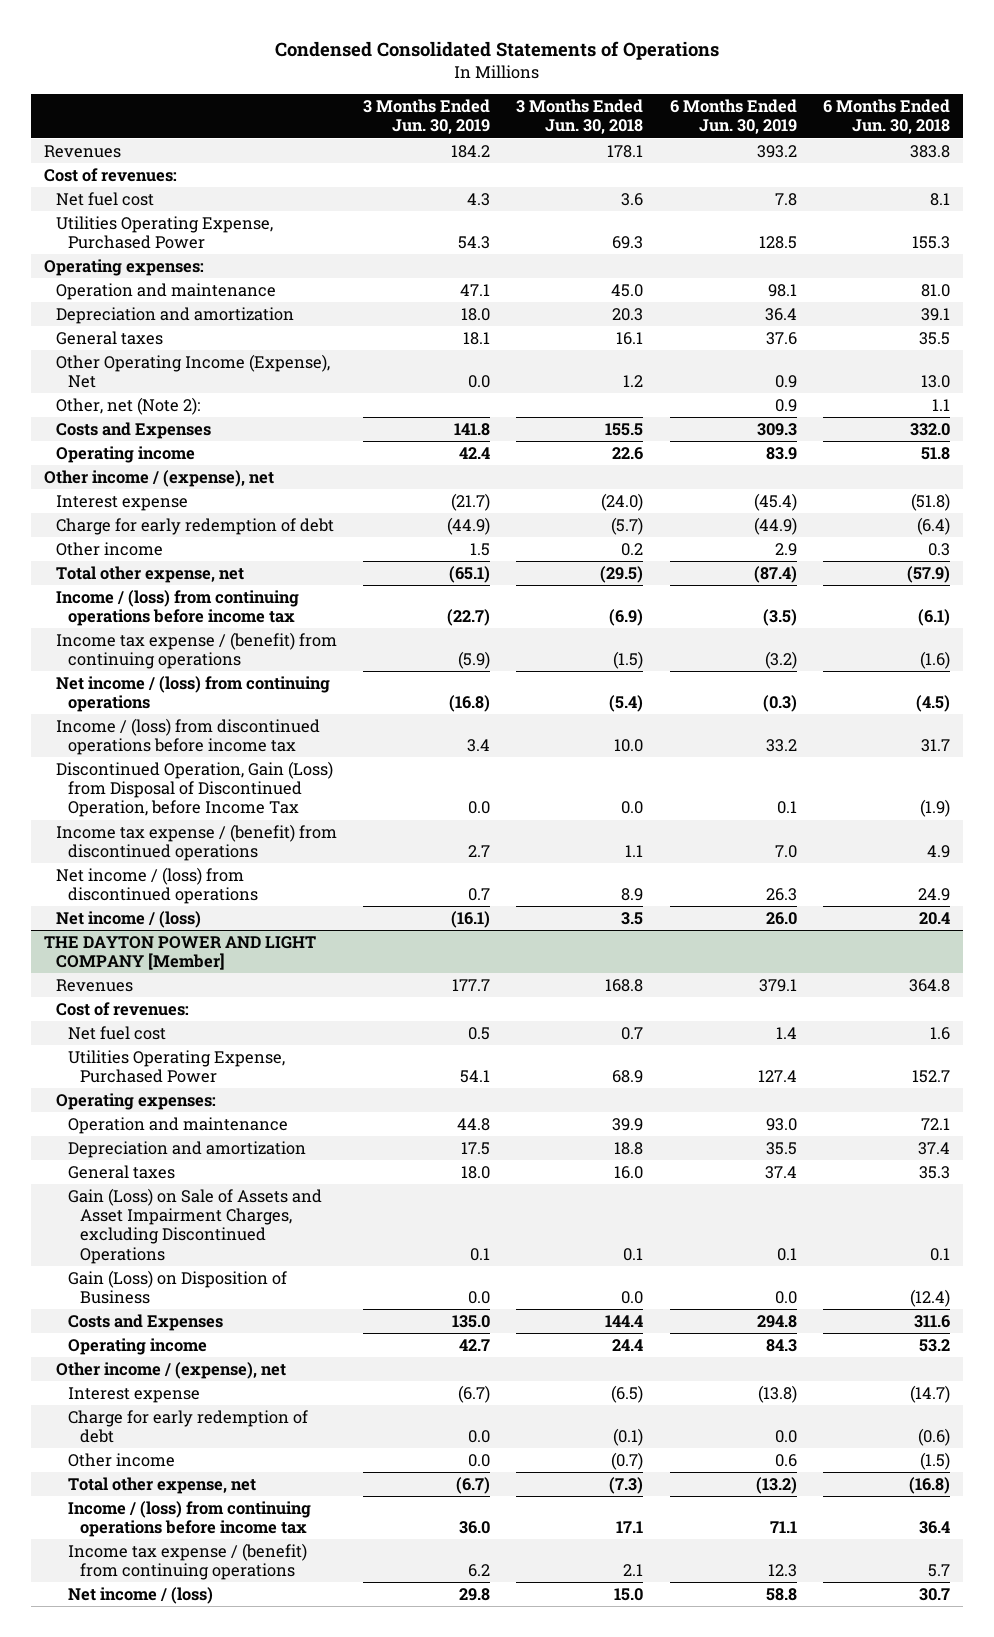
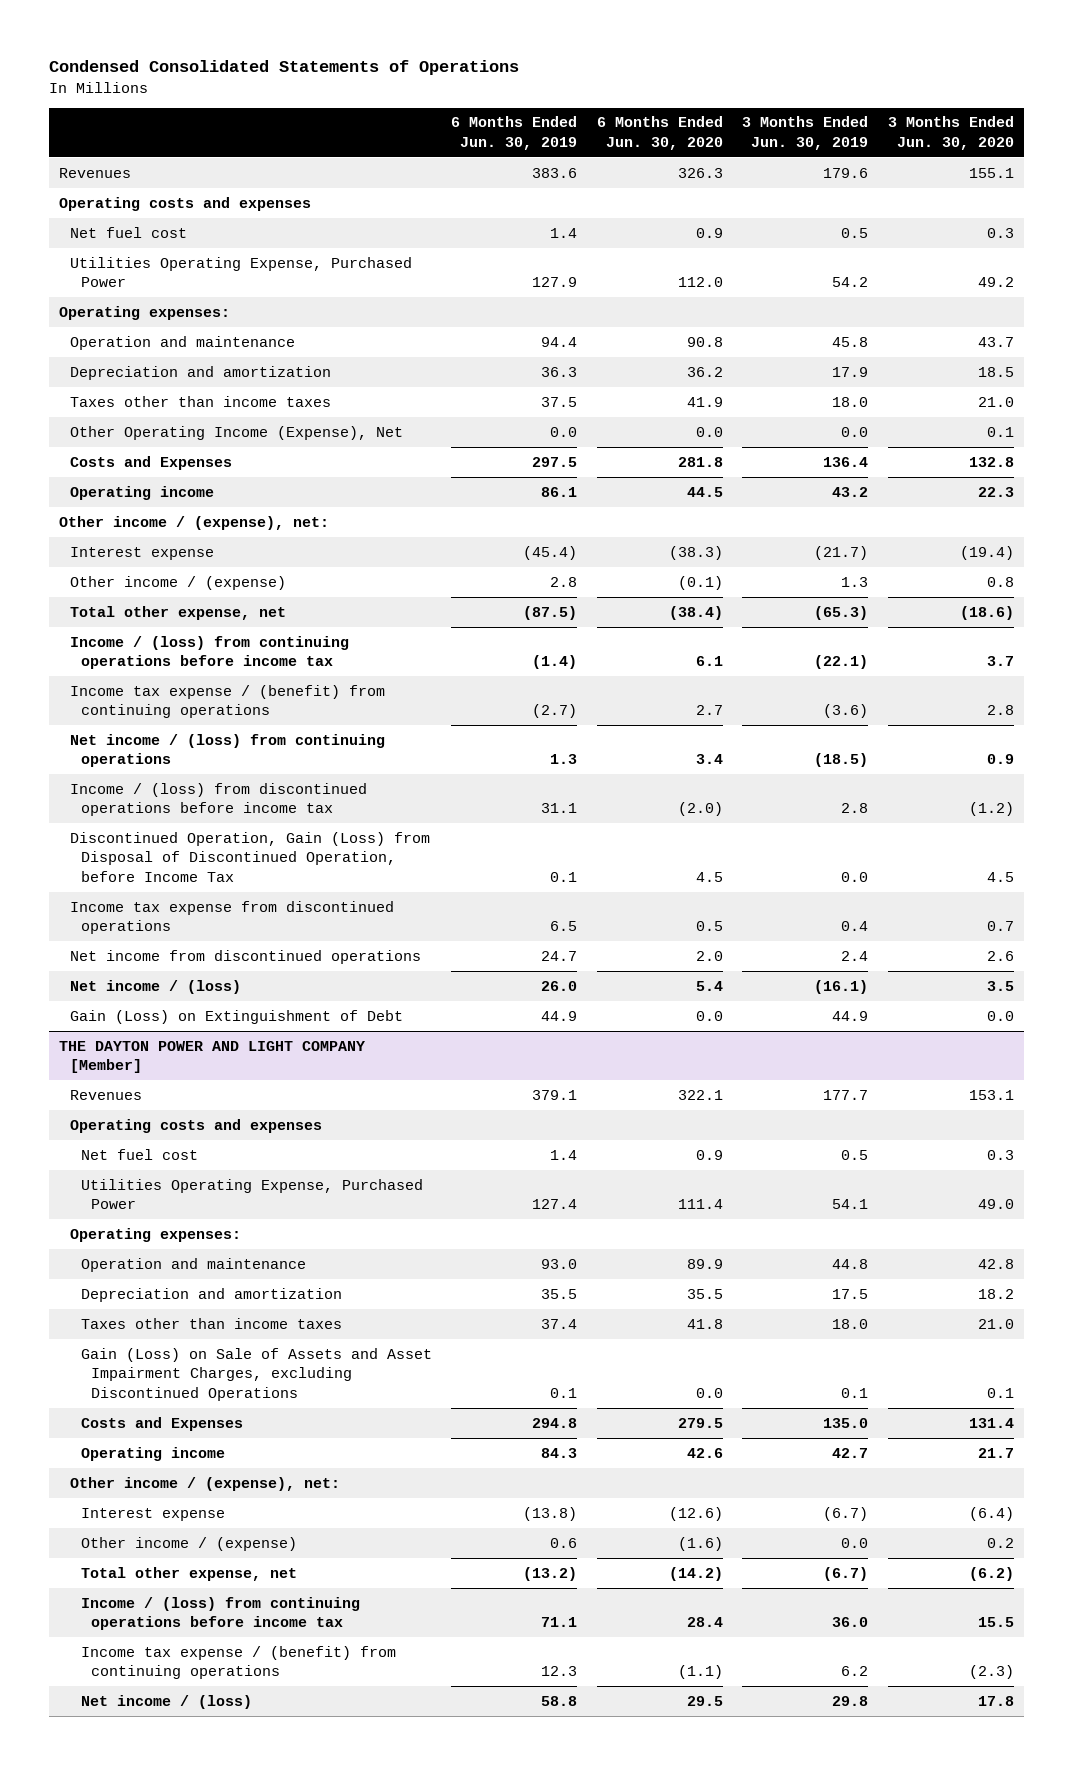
[516,99,644,135] 3 Months Ended Jun. 30, 2018 -> none
[822,99,950,135] 6 Months Ended Jun. 30, 2018 -> none
none -> [596,116,723,150] 6 Months Ended Jun. 30, 2020
none -> [888,116,1015,150] 3 Months Ended Jun. 30, 2020
[451,144,491,158] 184.2 -> [823,167,869,178] 179.6
[756,144,797,158] 393.2 -> [532,167,578,178] 383.6
[43,167,177,182] Cost of revenues: -> [58,196,311,211] Operating costs and expenses
[467,192,491,206] 4.3 -> [841,227,869,238] 0.5
[774,192,797,206] 7.8 -> [550,227,578,238] 1.4
[458,236,491,250] 54.3 -> [832,277,869,288] 54.2
[758,236,797,250] 128.5 -> [532,277,578,288] 127.9
[55,396,200,415] Other, net (Note 2): -> none
[460,283,491,296] 47.1 -> [832,336,869,347] 45.8
[767,283,797,297] 98.1 -> [541,336,578,347] 94.4
[461,307,491,321] 18.0 -> [832,366,869,377] 17.9
[764,307,797,321] 36.4 -> [541,366,578,377] 36.3
[55,330,163,345] General taxes -> [69,395,331,407] Taxes other than income taxes
[463,331,491,345] 18.1 -> [832,396,869,407] 18.0
[765,331,797,345] 37.6 -> [541,396,578,407] 37.5
[774,375,797,389] 0.9 -> [550,426,578,437] 0.0
[454,422,491,436] 141.8 -> [823,456,869,467] 136.4
[756,422,797,436] 309.3 -> [532,456,578,467] 297.5
[459,446,491,459] 42.4 -> [832,486,869,497] 43.2
[765,446,797,460] 83.9 -> [541,486,578,497] 86.1
[43,469,274,487] Other income / (expense), net -> [58,515,329,530] Other income / (expense), net:
[55,517,334,535] Charge for early redemption of debt -> none
[55,541,163,556] Other income -> [69,575,286,590] Other income / (expense)
[470,542,491,556] 1.5 -> [841,576,869,587] 1.3
[774,542,797,556] 2.9 -> [550,576,578,587] 2.8
[449,565,491,583] (65.1) -> [814,605,869,620] (65.3)
[753,565,797,583] (87.4) -> [523,605,578,620] (87.5)
[447,609,491,627] (22.7) -> [814,655,869,670] (22.1)
[762,609,797,627] (3.5) -> [532,655,578,670] (1.4)
[458,651,491,670] (5.9) -> [823,704,869,719] (3.6)
[764,651,797,670] (3.2) -> [532,704,578,719] (2.7)
[449,695,491,713] (16.8) -> [814,753,869,768] (18.5)
[762,695,797,713] (0.3) -> [550,754,578,765] 1.3
[467,739,491,753] 3.4 -> [841,803,869,814] 2.8
[765,739,797,753] 33.2 -> [541,803,578,814] 31.1
[55,823,337,862] Income tax expense / (benefit) from discontinued operations -> [69,900,394,935] Income tax expense from discontinued operations
[468,845,491,858] 2.7 -> [841,921,869,932] 0.4
[774,845,797,859] 7.0 -> [550,921,578,932] 6.5
[55,866,258,905] Net income / (loss) from discontinued operations -> [69,949,421,964] Net income from discontinued operations
[468,888,491,902] 0.7 -> [841,950,869,961] 2.4
[765,888,797,902] 26.3 -> [541,950,578,961] 24.7
none -> [69,1009,403,1024] Gain (Loss) on Extinguishment of Debt
[55,1001,189,1016] Cost of revenues: -> [69,1118,322,1133] Operating costs and expenses
[67,1164,175,1179] General taxes -> [80,1317,342,1329] Taxes other than income taxes
[67,1269,287,1305] Gain (Loss) on Disposition of Business -> none
[55,1361,286,1379] Other income / (expense), net -> [69,1476,340,1491] Other income / (expense), net:
[67,1409,308,1444] Charge for early redemption of debt -> none
[67,1452,175,1467] Other income -> [80,1536,297,1551] Other income / (expense)

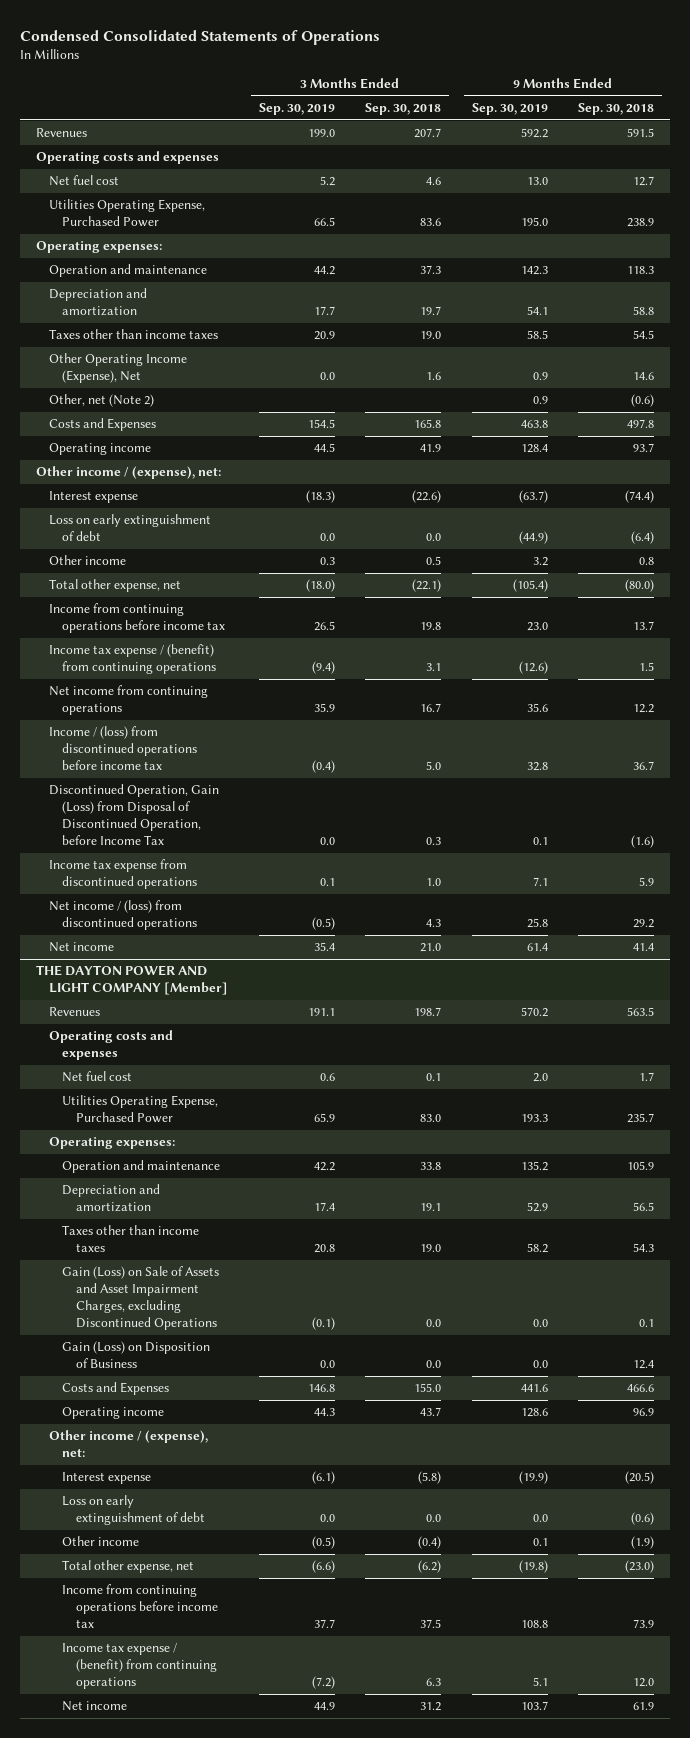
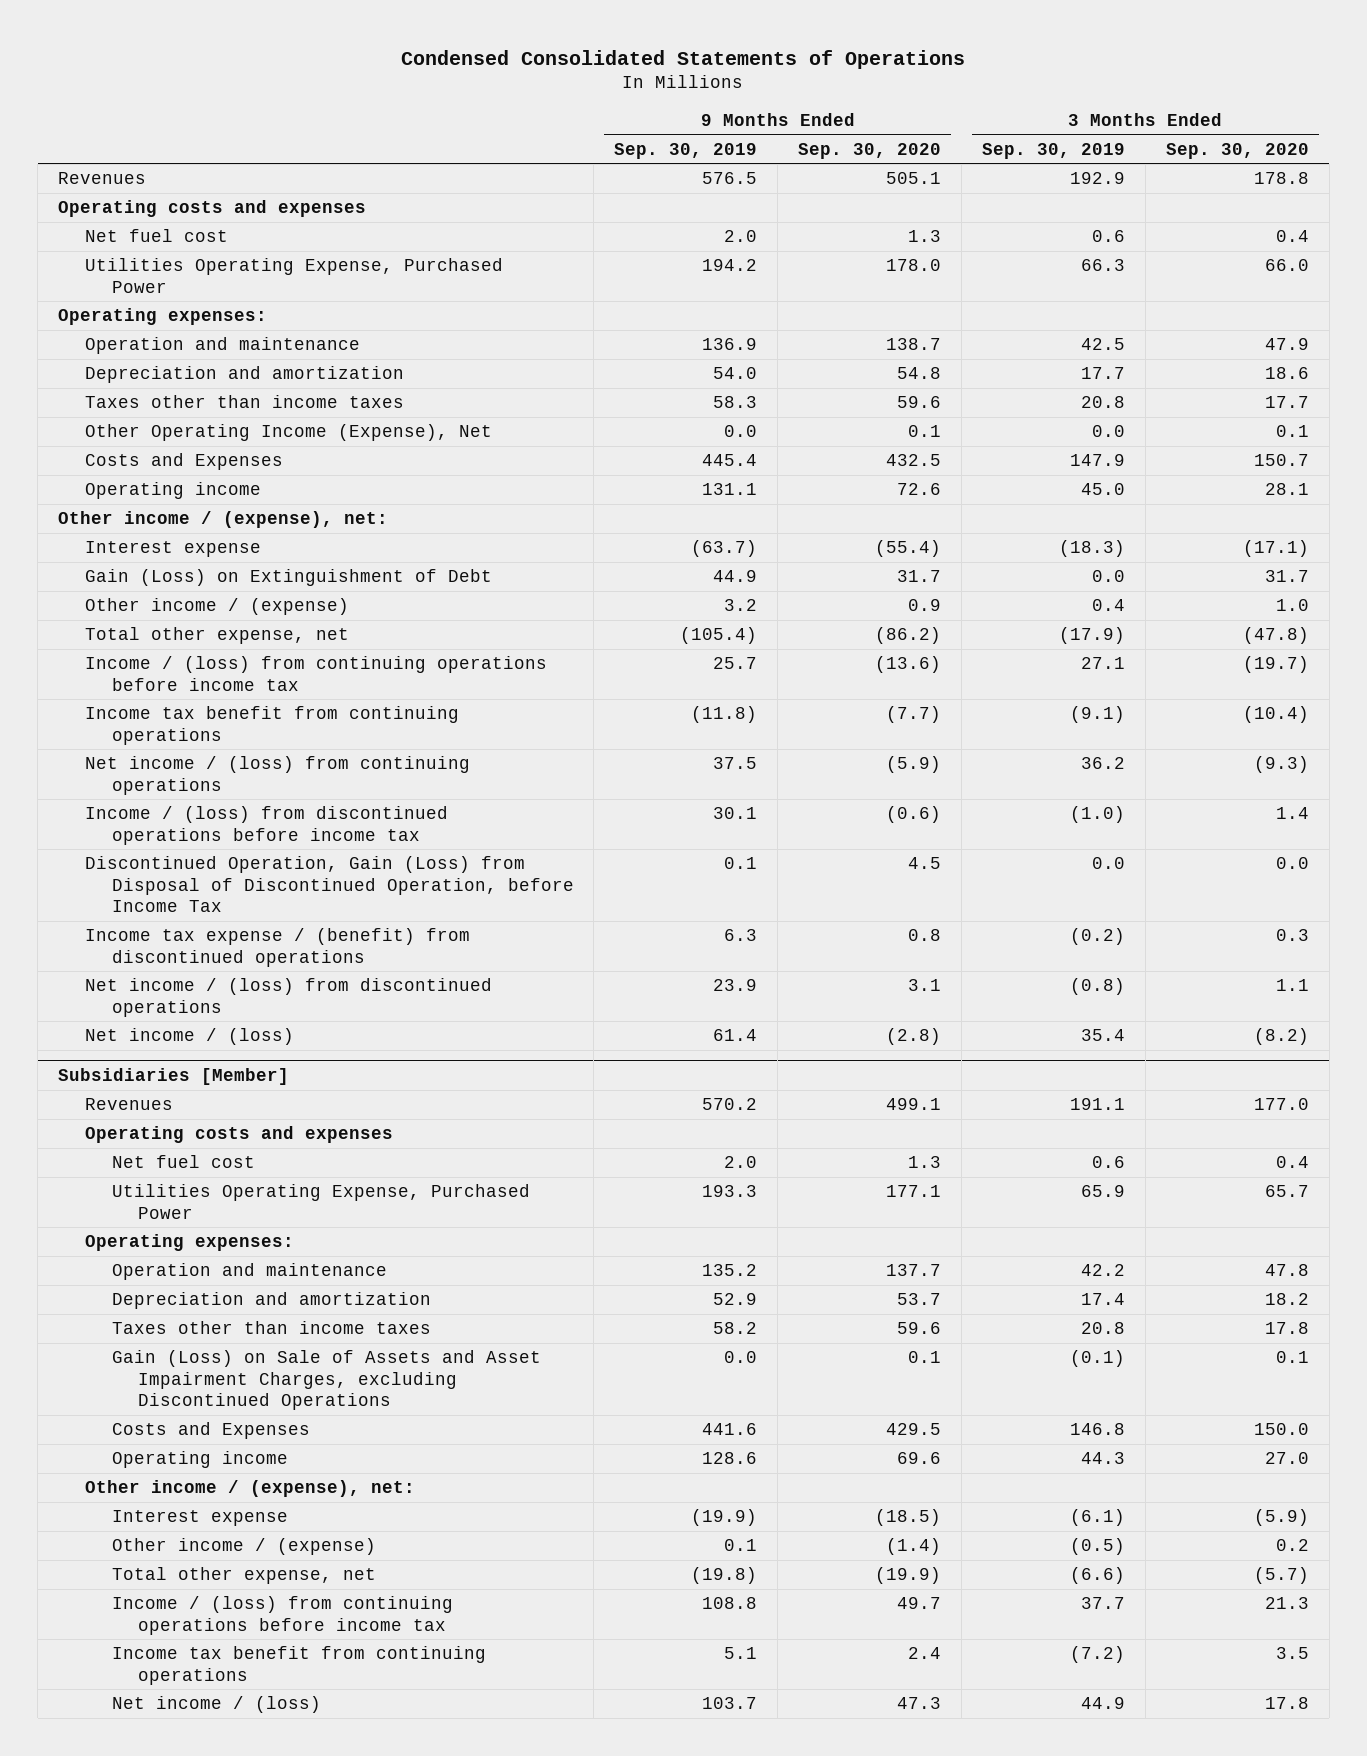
[365,103,442,116] Sep. 30, 2018 -> none
[578,103,655,116] Sep. 30, 2018 -> none
none -> [798,142,942,159] Sep. 30, 2020
none -> [1165,142,1309,159] Sep. 30, 2020
[307,129,335,138] 199.0 -> [1070,172,1126,185] 192.9
[520,128,548,139] 592.2 -> [702,172,758,185] 576.5
[319,176,335,187] 5.2 -> [1092,230,1126,243] 0.6
[526,177,548,186] 13.0 -> [724,230,758,243] 2.0
[313,217,335,227] 66.5 -> [1081,259,1126,272] 66.3
[520,217,548,227] 195.0 -> [702,259,758,272] 194.2
[48,394,154,408] Other, net (Note 2) -> none
[313,266,335,276] 44.2 -> [1081,338,1126,351] 42.5
[520,266,548,276] 142.3 -> [702,338,758,351] 136.9
[526,306,548,316] 54.1 -> [713,367,758,380] 54.0
[313,331,335,341] 20.9 -> [1081,396,1126,409] 20.8
[526,330,548,340] 58.5 -> [713,396,758,409] 58.3
[532,372,548,381] 0.9 -> [724,425,758,438] 0.0
[307,419,335,429] 154.5 -> [1070,454,1126,467] 147.9
[520,420,548,429] 463.8 -> [702,454,758,467] 445.4
[313,443,335,453] 44.5 -> [1081,483,1126,496] 45.0
[520,444,548,454] 128.4 -> [702,483,758,496] 131.1
[48,514,211,542] Loss on early extinguishment of debt -> [84,569,492,587] Gain (Loss) on Extinguishment of Debt
[518,531,548,545] (44.9) -> [713,570,758,583] 44.9
[48,555,126,566] Other income -> [84,598,349,616] Other income / (expense)
[319,557,335,566] 0.3 -> [1092,599,1126,612] 0.4
[305,579,335,593] (18.0) -> [1059,627,1126,645] (17.9)
[48,603,226,634] Income from continuing operations before income tax -> [84,656,547,691] Income / (loss) from continuing operations before income tax
[313,621,335,632] 26.5 -> [1081,657,1126,670] 27.1
[526,622,548,632] 23.0 -> [713,657,758,670] 25.7
[48,644,217,675] Income tax expense / (benefit) from continuing operations -> [84,706,459,745] Income tax benefit from continuing operations
[311,661,335,675] (9.4) -> [1070,706,1126,724] (9.1)
[518,661,548,675] (12.6) -> [691,706,758,724] (11.8)
[48,685,208,716] Net income from continuing operations -> [84,756,470,795] Net income / (loss) from continuing operations
[313,703,335,713] 35.9 -> [1081,757,1126,770] 36.2
[526,703,548,713] 35.6 -> [713,757,758,770] 37.5
[311,760,335,774] (0.4) -> [1070,806,1126,824] (1.0)
[526,762,548,772] 32.8 -> [713,807,758,820] 30.1
[48,859,198,890] Income tax expense from discontinued operations -> [84,928,470,967] Income tax expense / (benefit) from discontinued operations
[319,878,335,887] 0.1 -> [1070,928,1126,946] (0.2)
[532,877,548,887] 7.1 -> [724,929,758,942] 6.3
[311,917,335,931] (0.5) -> [1070,978,1126,996] (0.8)
[526,918,548,929] 25.8 -> [713,979,758,992] 23.9
[48,942,114,953] Net income -> [84,1028,294,1046] Net income / (loss)
[35,965,228,996] THE DAYTON POWER AND LIGHT COMPANY [Member] -> [58,1067,290,1085] Subsidiaries [Member]
[62,1341,211,1369] Gain (Loss) on Disposition of Business -> none
[62,1495,205,1526] Loss on early extinguishment of debt -> none
[62,1536,140,1547] Other income -> [111,1538,376,1556] Other income / (expense)
[62,1584,218,1629] Income from continuing operations before income tax -> [111,1596,453,1635] Income / (loss) from continuing operations before income tax
[62,1643,217,1690] Income tax expense / (benefit) from continuing operations -> [111,1646,486,1685] Income tax benefit from continuing operations
[62,1701,128,1712] Net income -> [111,1696,321,1714] Net income / (loss)

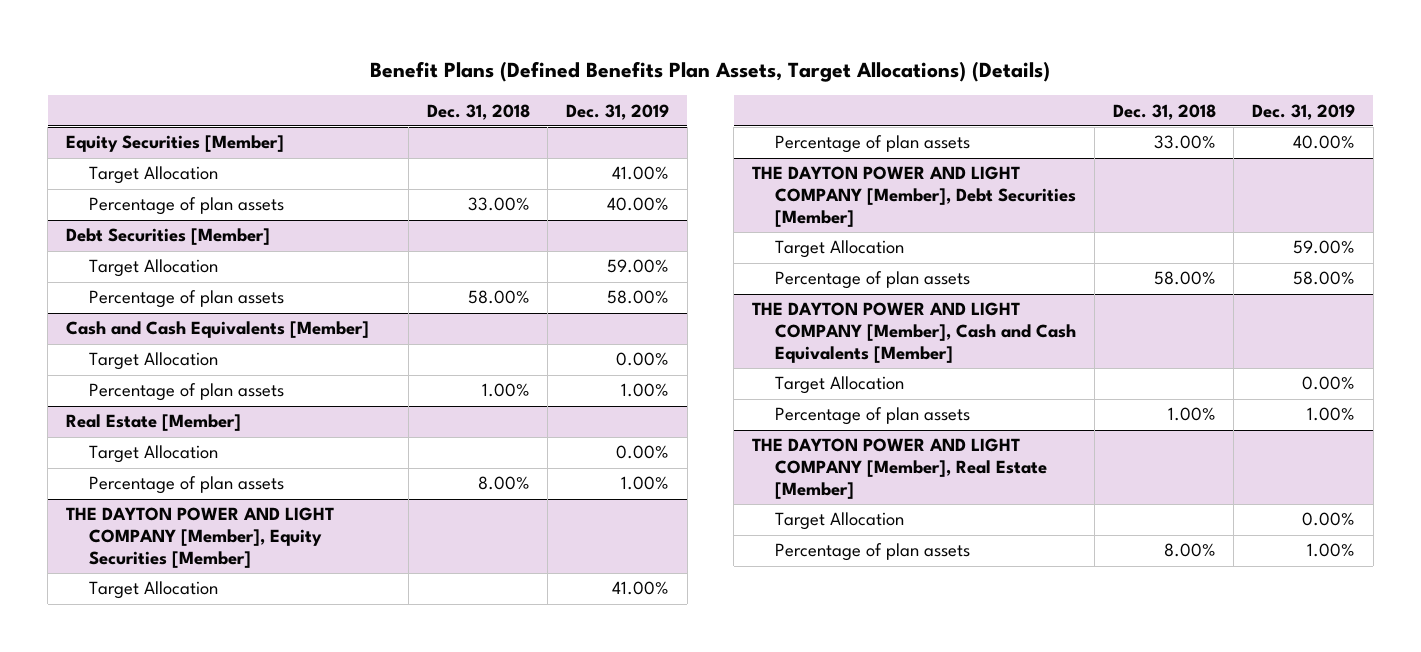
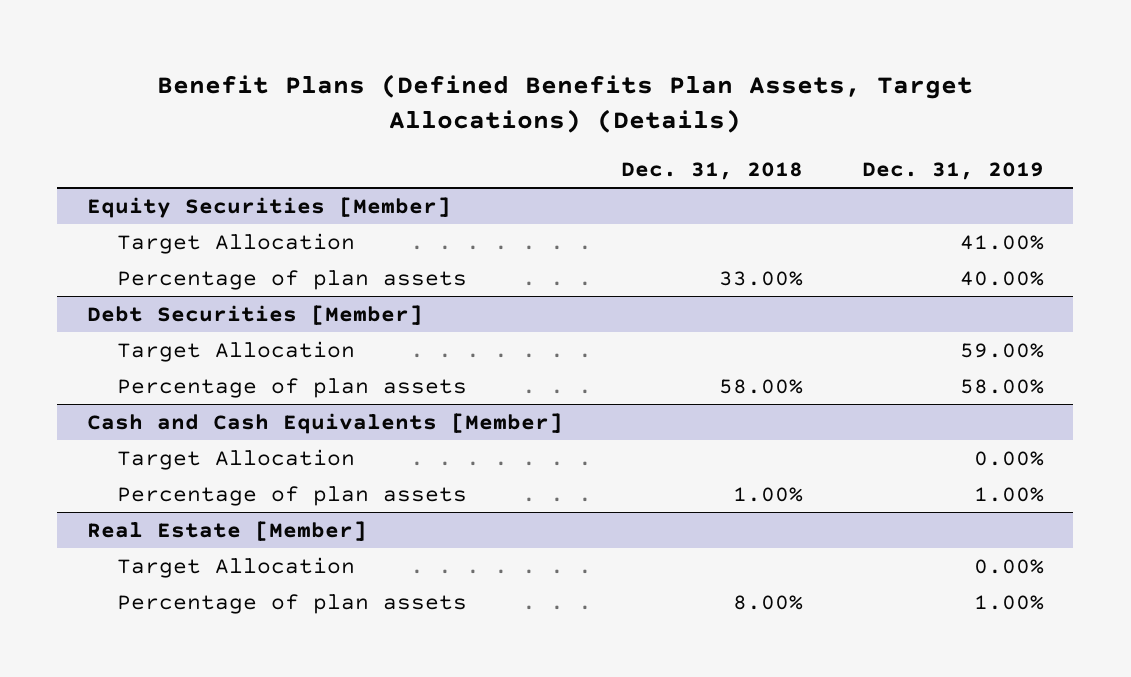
[65,507,334,569] THE DAYTON POWER AND LIGHT COMPANY [Member], Equity Securities [Member] -> none
[89,581,219,600] Target Allocation -> none
[775,135,971,154] Percentage of plan assets -> none
[751,166,1077,228] THE DAYTON POWER AND LIGHT COMPANY [Member], Debt Securities [Member] -> none
[775,240,905,259] Target Allocation -> none
[775,271,971,290] Percentage of plan assets -> none
[751,302,1077,364] THE DAYTON POWER AND LIGHT COMPANY [Member], Cash and Cash Equivalents [Member] -> none
[775,376,905,395] Target Allocation -> none
[775,407,971,426] Percentage of plan assets -> none
[751,438,1048,500] THE DAYTON POWER AND LIGHT COMPANY [Member], Real Estate [Member] -> none
[775,512,905,531] Target Allocation -> none
[775,543,971,562] Percentage of plan assets -> none

